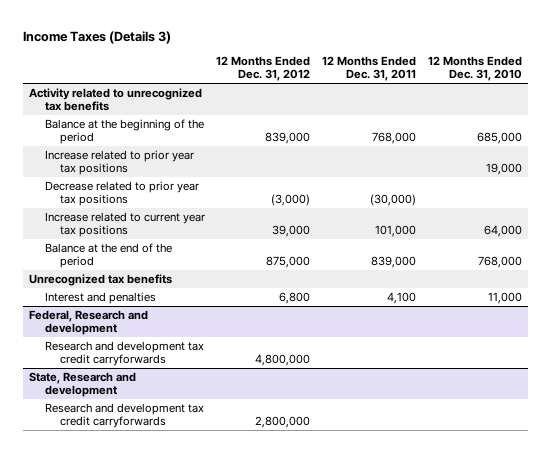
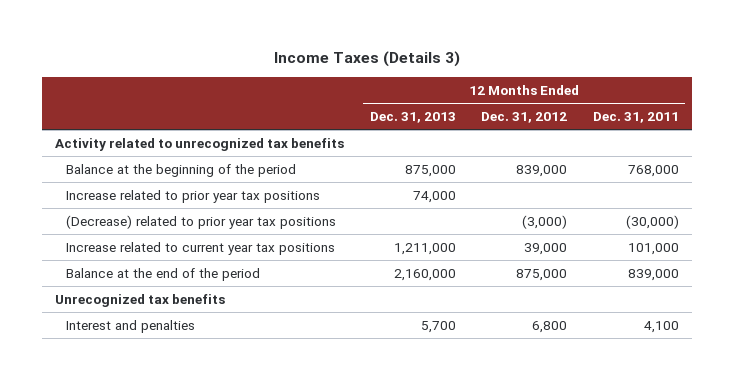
[428,56,523,82] 12 Months Ended Dec. 31, 2010 -> none
none -> [369,111,456,123] Dec. 31, 2013
[44,181,199,207] Decrease related to prior year tax positions -> [66,214,337,229] (Decrease) related to prior year tax positions
[29,310,149,336] Federal, Research and development -> none
[44,341,204,367] Research and development tax credit carryforwards -> none
[29,372,137,398] State, Research and development -> none
[44,403,204,429] Research and development tax credit carryforwards -> none

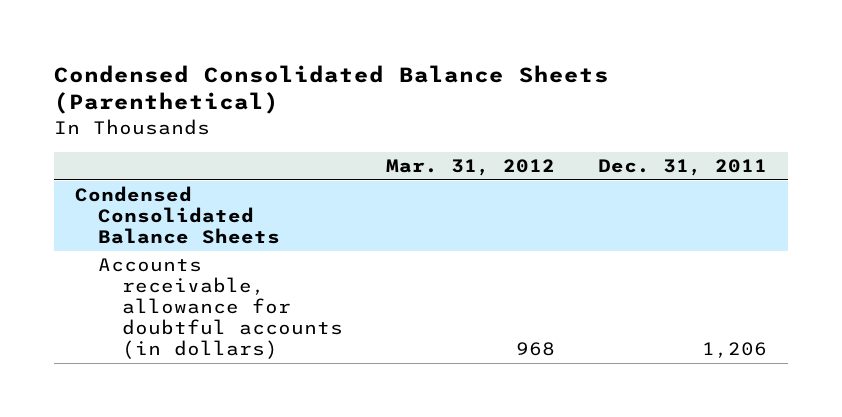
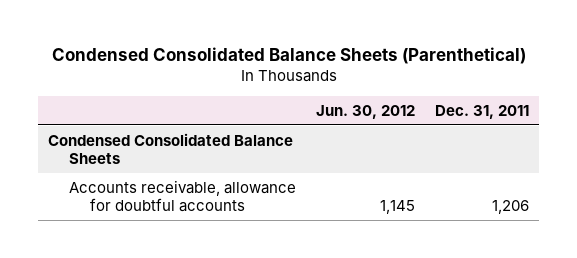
[385,158,555,176] Mar. 31, 2012 -> none
none -> [316,104,416,119] Jun. 30, 2012
[98,258,343,360] Accounts receivable, allowance for doubtful accounts (in dollars) -> [69,179,297,213] Accounts receivable, allowance for doubtful accounts

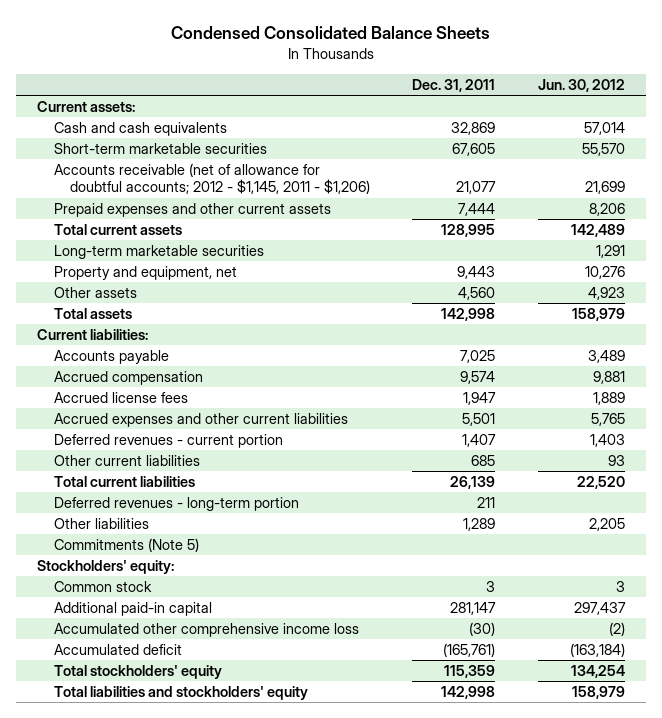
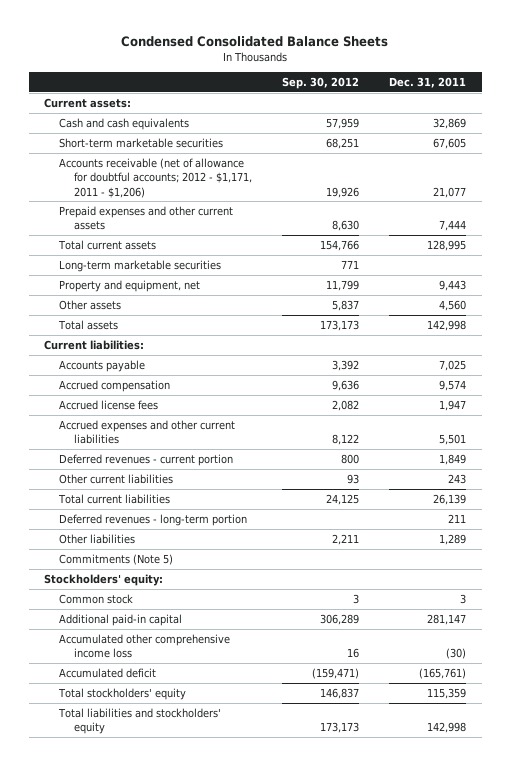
[537,78,625,92] Jun. 30, 2012 -> none
none -> [282,77,360,90] Sep. 30, 2012
[53,163,370,195] Accounts receivable (net of allowance for doubtful accounts; 2012 - $1,145, 2011 - $1,206) -> [58,157,252,198] Accounts receivable (net of allowance for doubtful accounts; 2012 - $1,171, 2011 - $1,206)
[462,434,497,448] 1,407 -> [439,453,467,465] 1,849
[471,455,496,467] 685 -> [448,473,467,484] 243

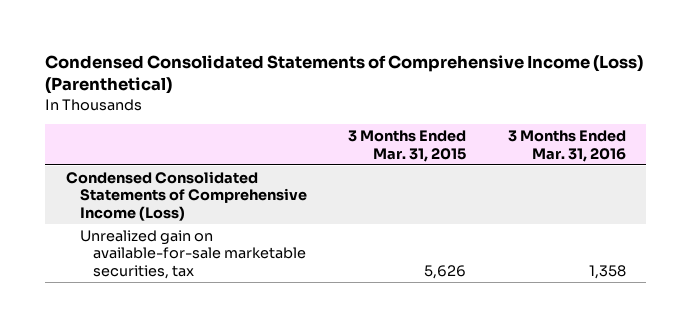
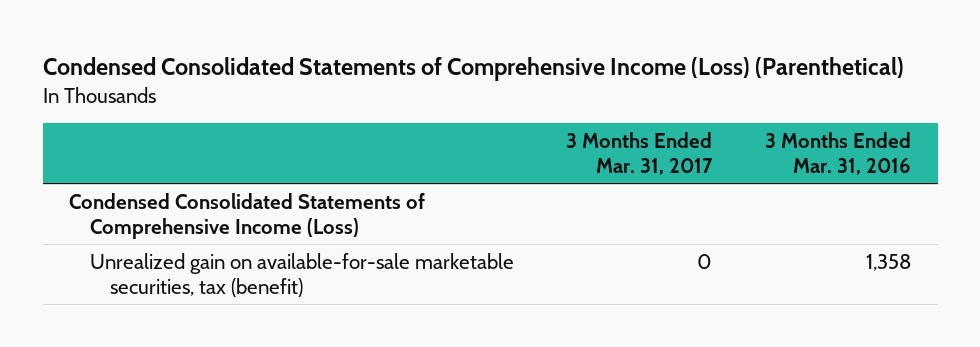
[348,129,467,162] 3 Months Ended Mar. 31, 2015 -> none
none -> [566,131,714,176] 3 Months Ended Mar. 31, 2017
[79,229,307,280] Unrealized gain on available-for-sale marketable securities, tax -> [89,252,514,297] Unrealized gain on available-for-sale marketable securities, tax (benefit)

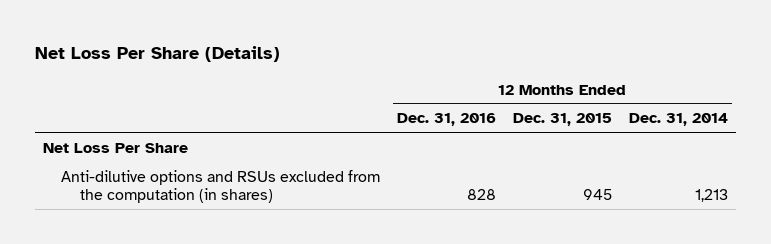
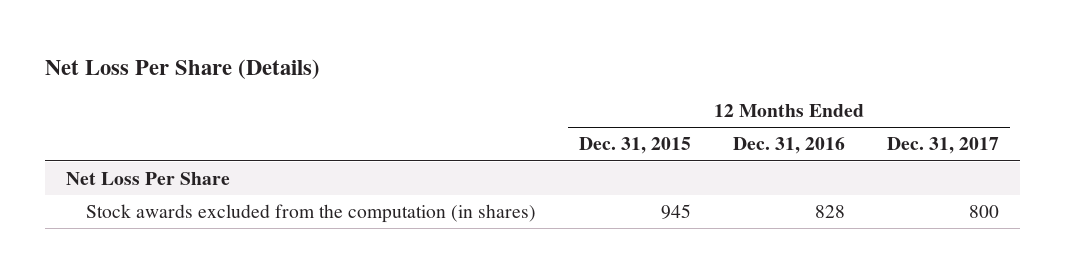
[628,113,728,127] Dec. 31, 2014 -> none
none -> [887,137,1000,155] Dec. 31, 2017
[61,169,381,203] Anti-dilutive options and RSUs excluded from the computation (in shares) -> [86,204,537,224] Stock awards excluded from the computation (in shares)

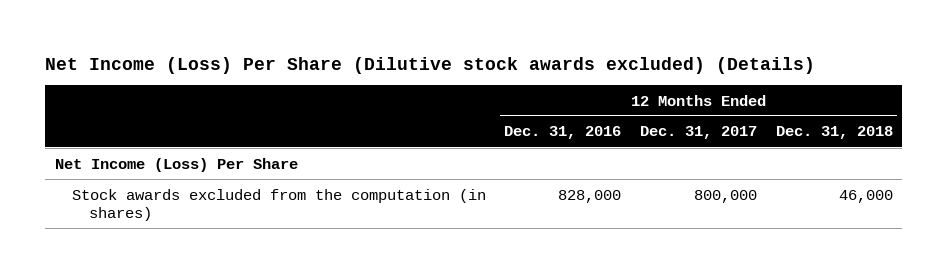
[44,58,320,79] Net Loss Per Share (Details) -> [45,56,816,74] Net Income (Loss) Per Share (Dilutive stock awards excluded) (Details)
[578,137,691,155] Dec. 31, 2015 -> none
none -> [775,126,893,140] Dec. 31, 2018
[65,172,230,186] Net Loss Per Share -> [54,157,298,172] Net Income (Loss) Per Share
[814,205,845,219] 828 -> [558,189,622,203] 828,000
[969,205,1000,219] 800 -> [694,189,758,203] 800,000

